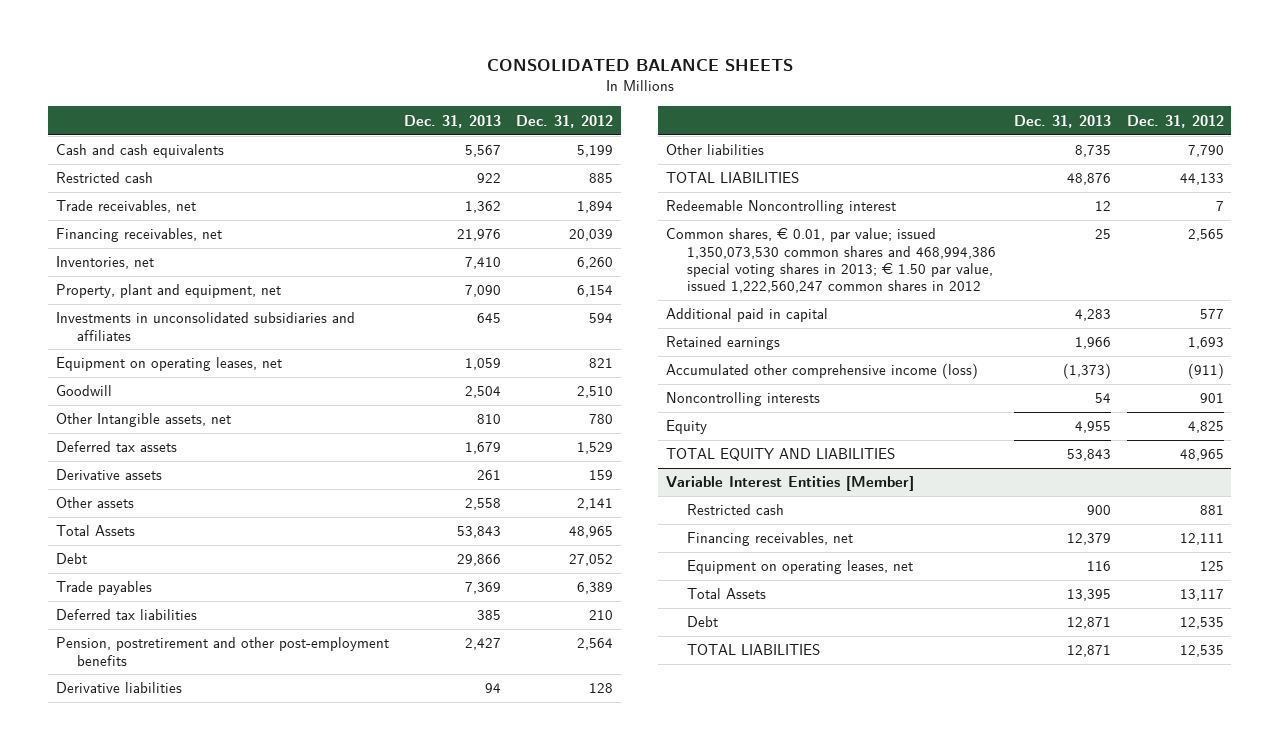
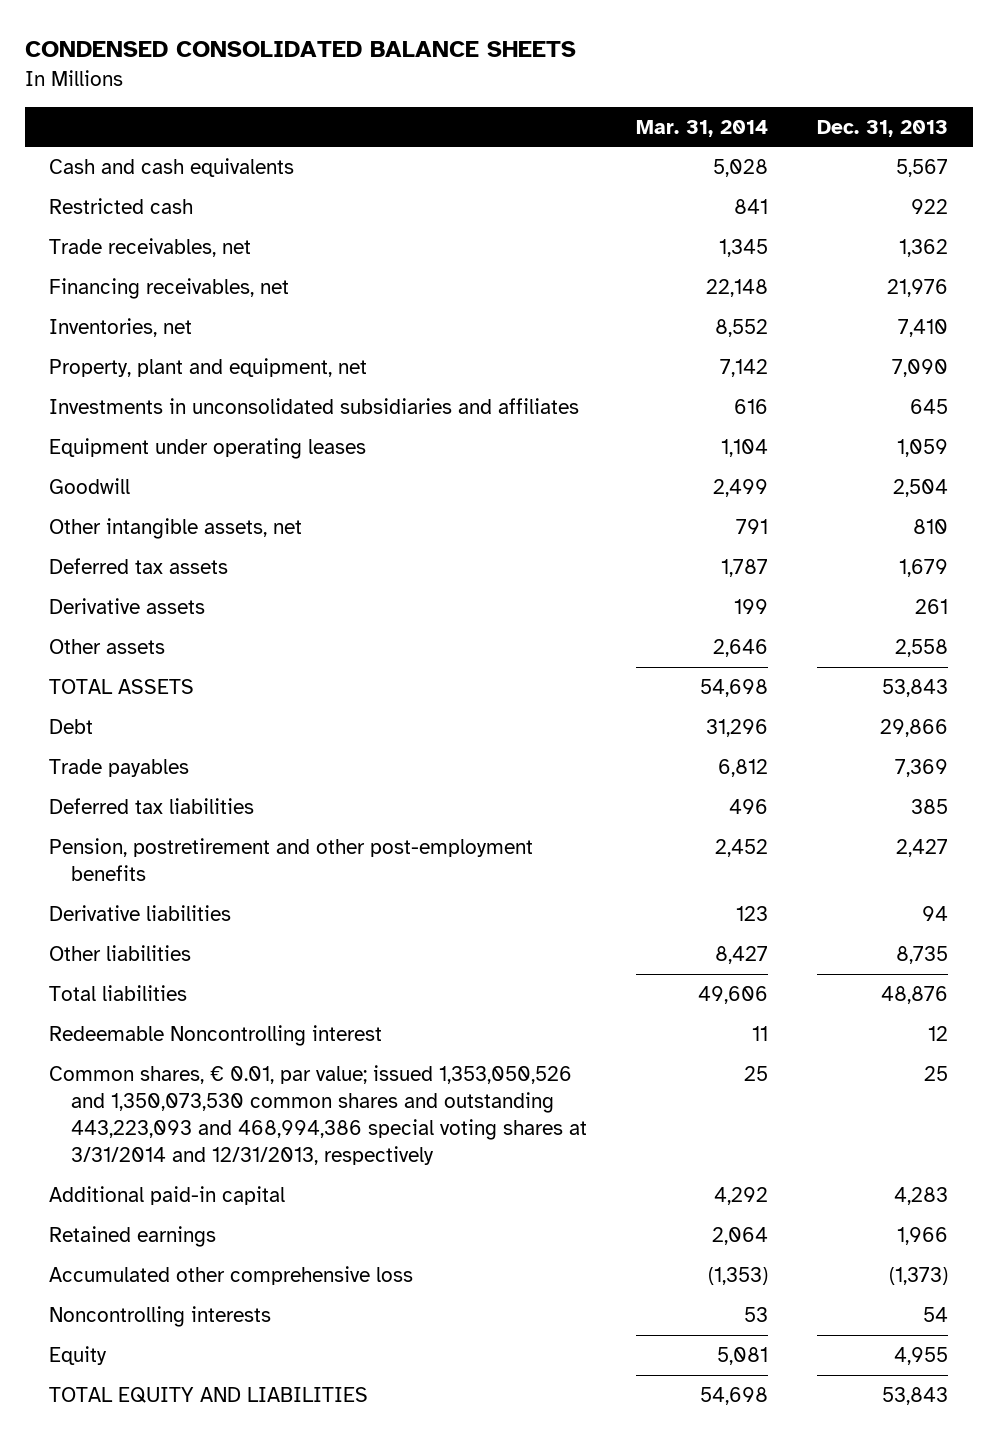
[486,59,793,72] CONSOLIDATED BALANCE SHEETS -> [24,41,576,58] CONDENSED CONSOLIDATED BALANCE SHEETS
[516,114,614,128] Dec. 31, 2012 -> none
none -> [636,119,769,137] Mar. 31, 2014
[55,357,282,372] Equipment on operating leases, net -> [49,438,367,460] Equipment under operating leases
[55,413,231,428] Other Intangible assets, net -> [49,518,303,540] Other intangible assets, net
[55,525,135,537] Total Assets -> [49,679,195,695] TOTAL ASSETS
[665,172,799,184] TOTAL LIABILITIES -> [49,985,188,1002] Total liabilities
[665,228,996,293] Common shares, € 0.01, par value; issued 1,350,073,530 common shares and 468,994,386 special voting shares in 2013; € 1.50 par value, issued 1,222,560,247 common shares in 2012 -> [49,1065,587,1166] Common shares, € 0.01, par value; issued 1,353,050,526 and 1,350,073,530 common shares and outstanding 443,223,093 and 468,994,386 special voting shares at 3/31/2014 and 12/31/2013, respectively
[665,308,828,323] Additional paid in capital -> [49,1186,286,1206] Additional paid-in capital
[665,363,978,380] Accumulated other comprehensive income (loss) -> [49,1266,414,1286] Accumulated other comprehensive loss
[665,476,914,492] Variable Interest Entities [Member] -> none
[686,504,784,516] Restricted cash -> none
[686,532,853,547] Financing receivables, net -> none
[686,560,913,575] Equipment on operating leases, net -> none
[686,588,766,600] Total Assets -> none
[686,616,718,628] Debt -> none
[686,644,820,656] TOTAL LIABILITIES -> none

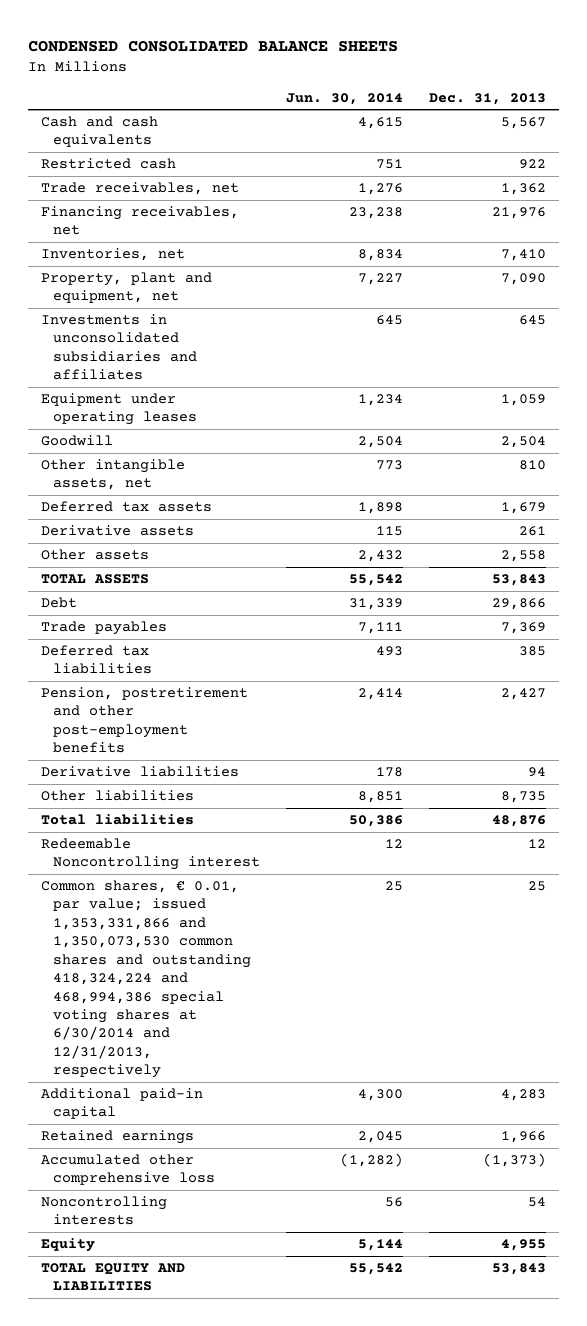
[636,119,769,137] Mar. 31, 2014 -> none
none -> [285,92,403,105] Jun. 30, 2014
[49,1065,587,1166] Common shares, € 0.01, par value; issued 1,353,050,526 and 1,350,073,530 common shares and outstanding 443,223,093 and 468,994,386 special voting shares at 3/31/2014 and 12/31/2013, respectively -> [40,880,251,1079] Common shares, € 0.01, par value; issued 1,353,331,866 and 1,350,073,530 common shares and outstanding 418,324,224 and 468,994,386 special voting shares at 6/30/2014 and 12/31/2013, respectively

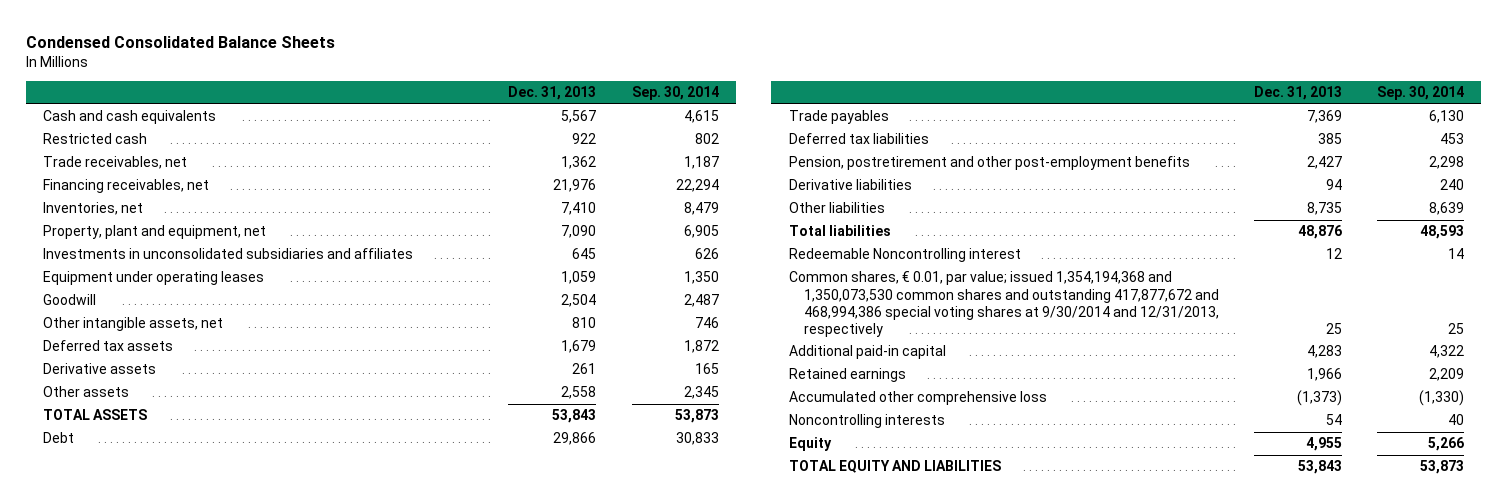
[27,39,398,52] CONDENSED CONSOLIDATED BALANCE SHEETS -> [25,35,335,48] Condensed Consolidated Balance Sheets
[285,92,403,105] Jun. 30, 2014 -> none
none -> [631,86,719,101] Sep. 30, 2014
[40,880,251,1079] Common shares, € 0.01, par value; issued 1,353,331,866 and 1,350,073,530 common shares and outstanding 418,324,224 and 468,994,386 special voting shares at 6/30/2014 and 12/31/2013, respectively -> [788,271,1219,337] Common shares, € 0.01, par value; issued 1,354,194,368 and 1,350,073,530 common shares and outstanding 417,877,672 and 468,994,386 special voting shares at 9/30/2014 and 12/31/2013, respectively

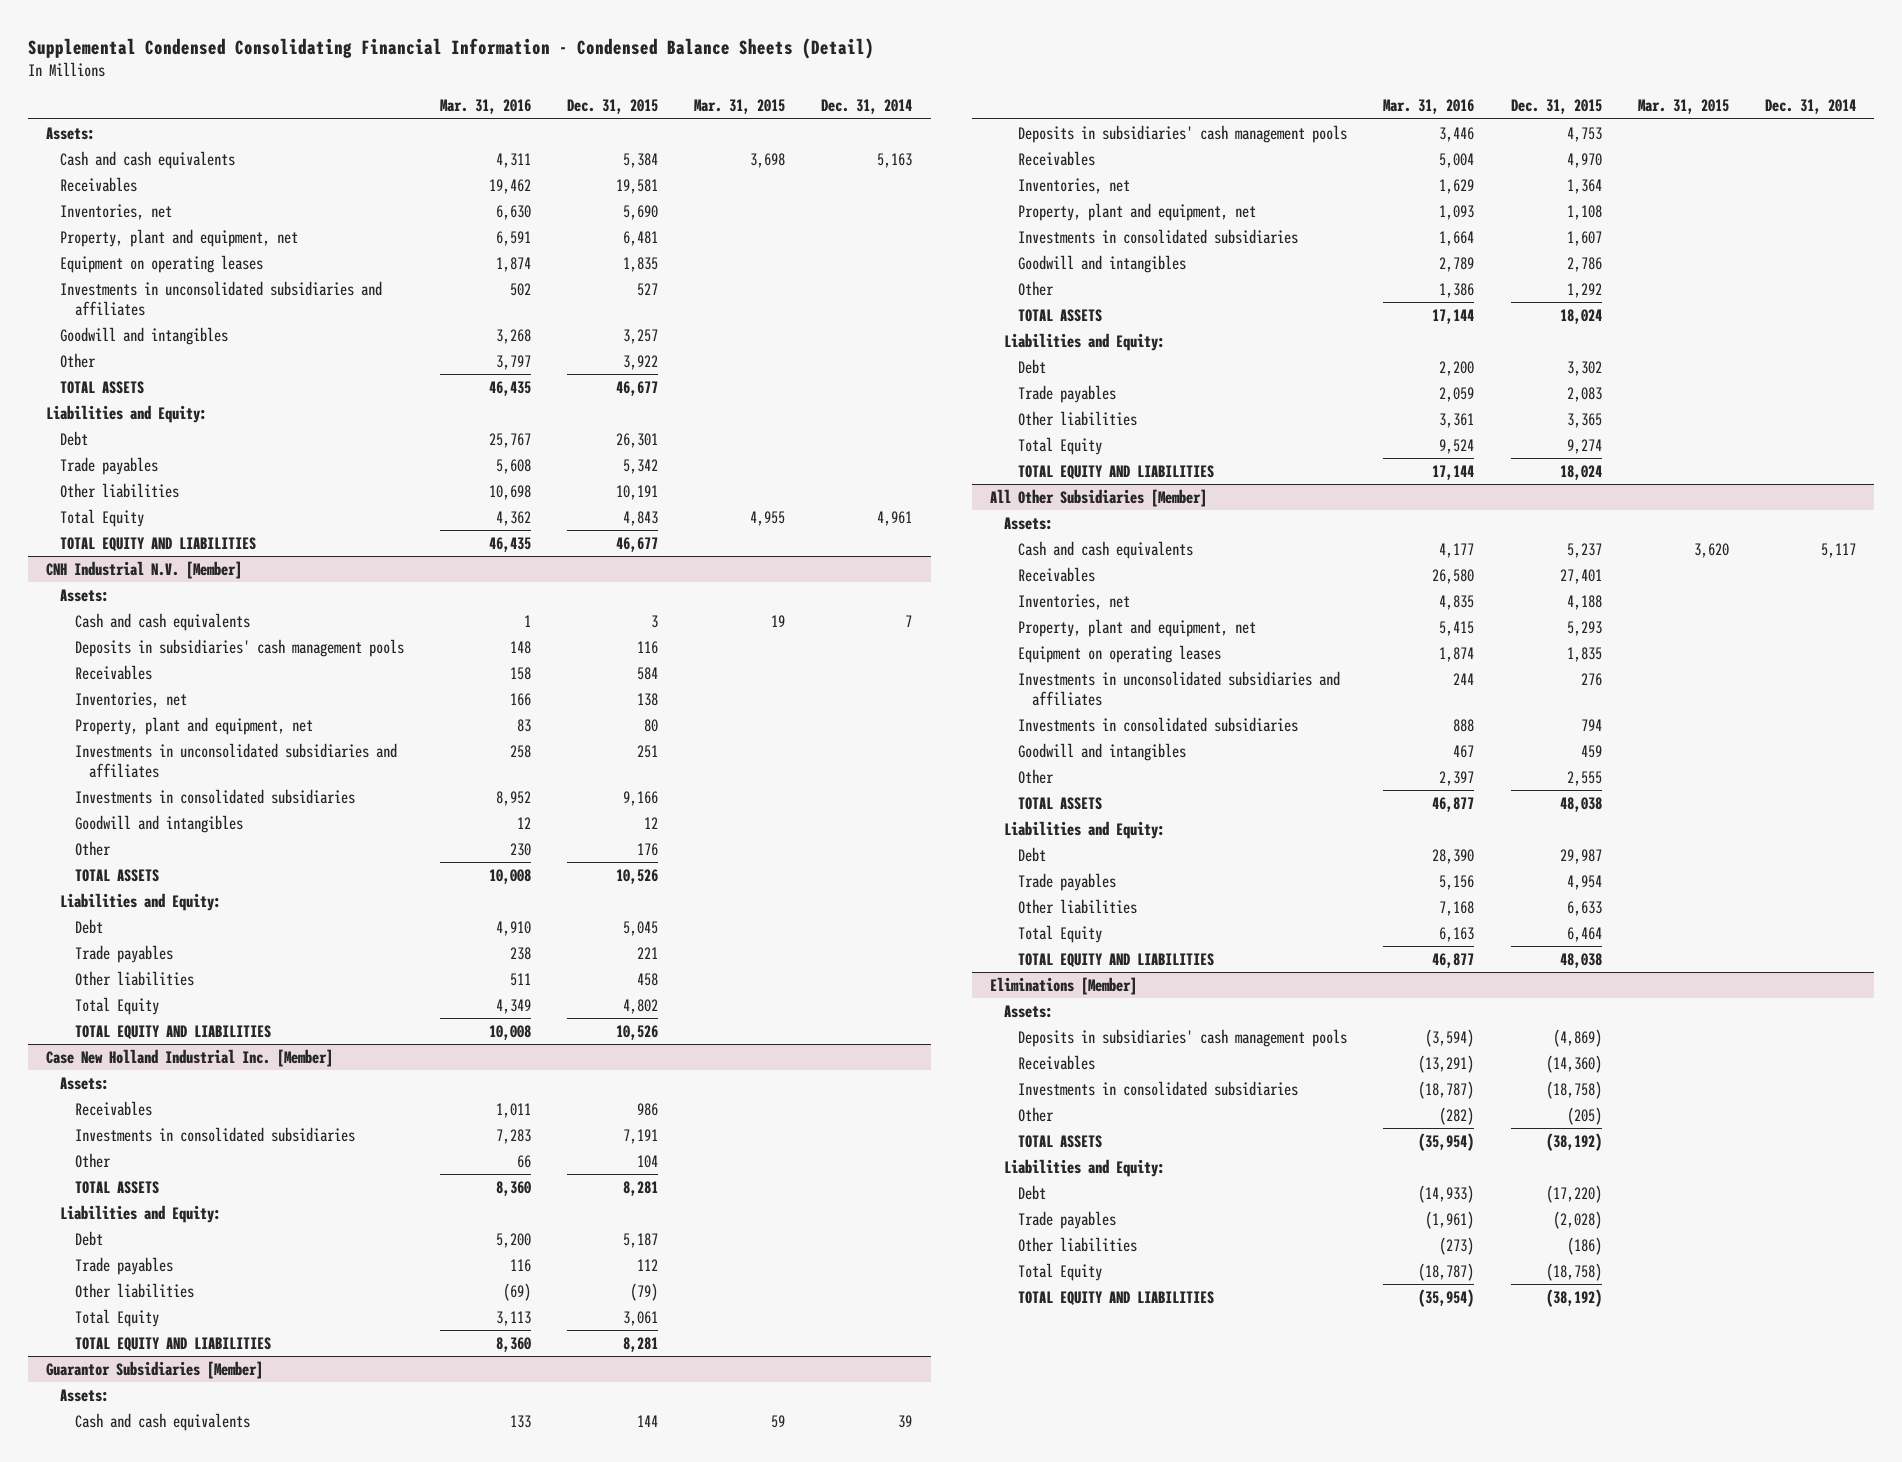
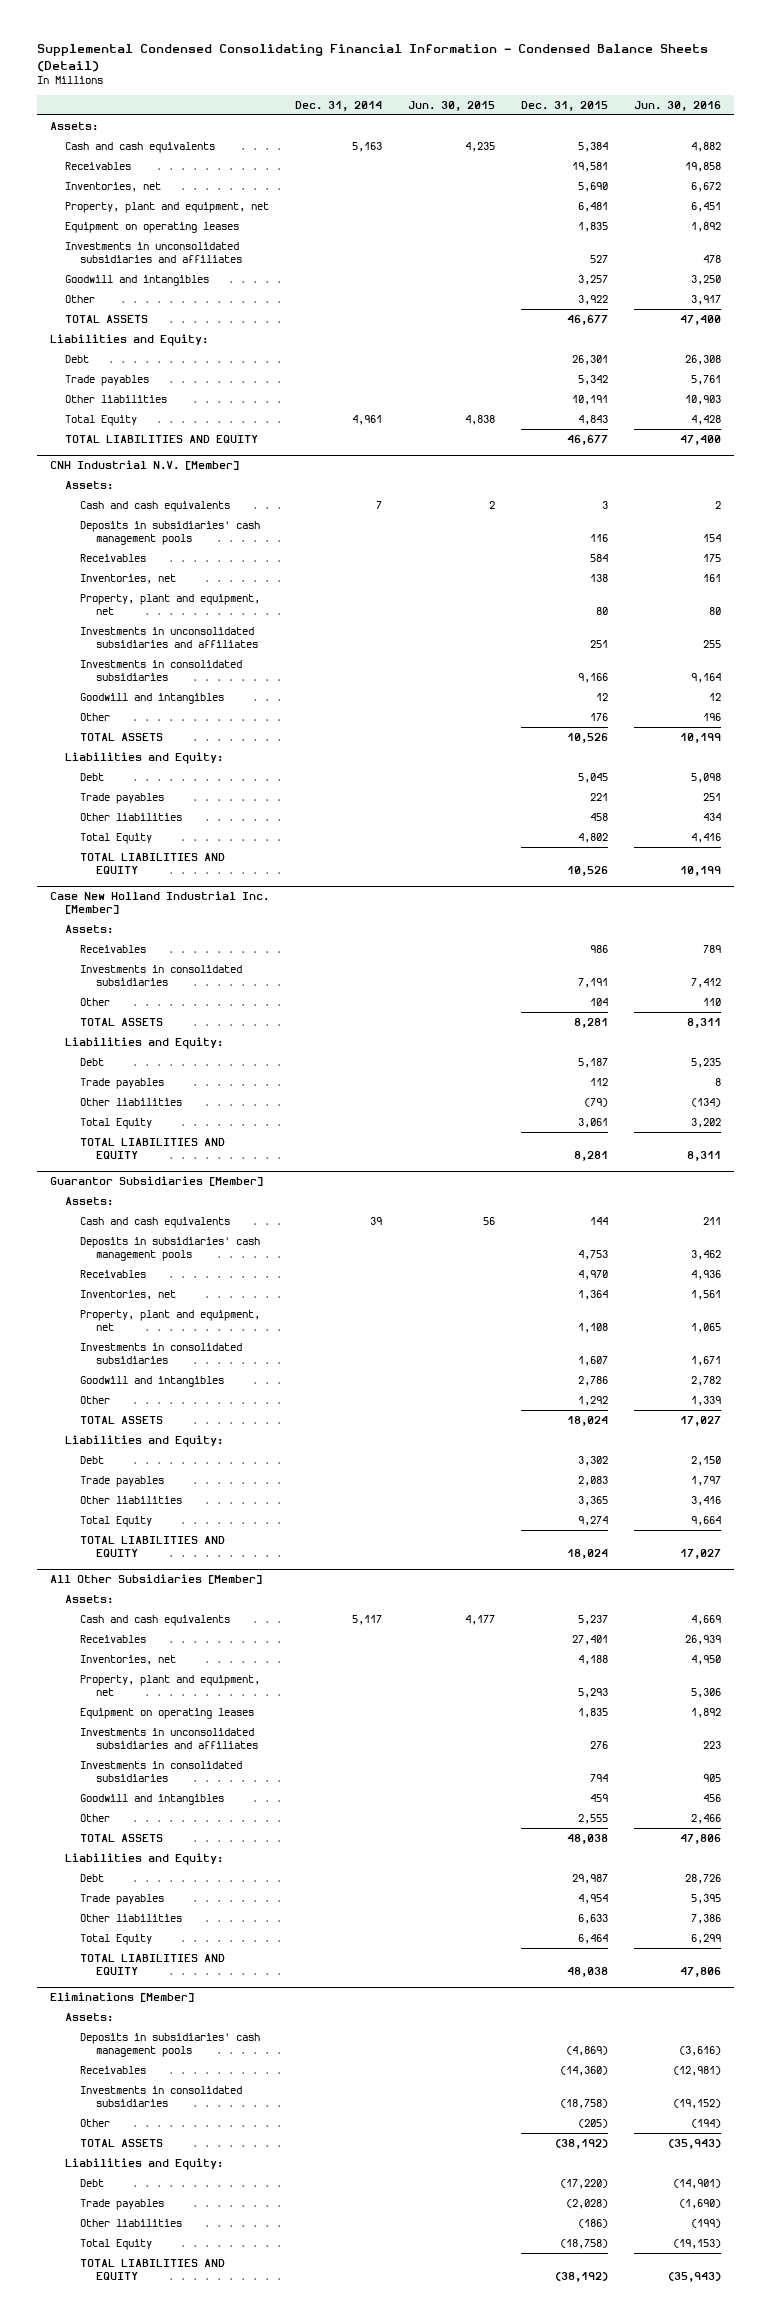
[439,99,531,115] Mar. 31, 2016 -> none
[694,99,786,115] Mar. 31, 2015 -> none
none -> [407,100,495,111] Jun. 30, 2015
none -> [633,100,721,111] Jun. 30, 2016
[60,536,257,551] TOTAL EQUITY AND LIABILITIES -> [65,435,259,444] TOTAL LIABILITIES AND EQUITY
[74,1024,271,1039] TOTAL EQUITY AND LIABILITIES -> [80,853,226,874] TOTAL LIABILITIES AND EQUITY
[74,1336,271,1351] TOTAL EQUITY AND LIABILITIES -> [80,1138,226,1159] TOTAL LIABILITIES AND EQUITY
[1018,464,1215,479] TOTAL EQUITY AND LIABILITIES -> [80,1536,226,1557] TOTAL LIABILITIES AND EQUITY
[1018,952,1215,967] TOTAL EQUITY AND LIABILITIES -> [80,1954,226,1975] TOTAL LIABILITIES AND EQUITY
[1018,1290,1215,1305] TOTAL EQUITY AND LIABILITIES -> [80,2259,226,2280] TOTAL LIABILITIES AND EQUITY

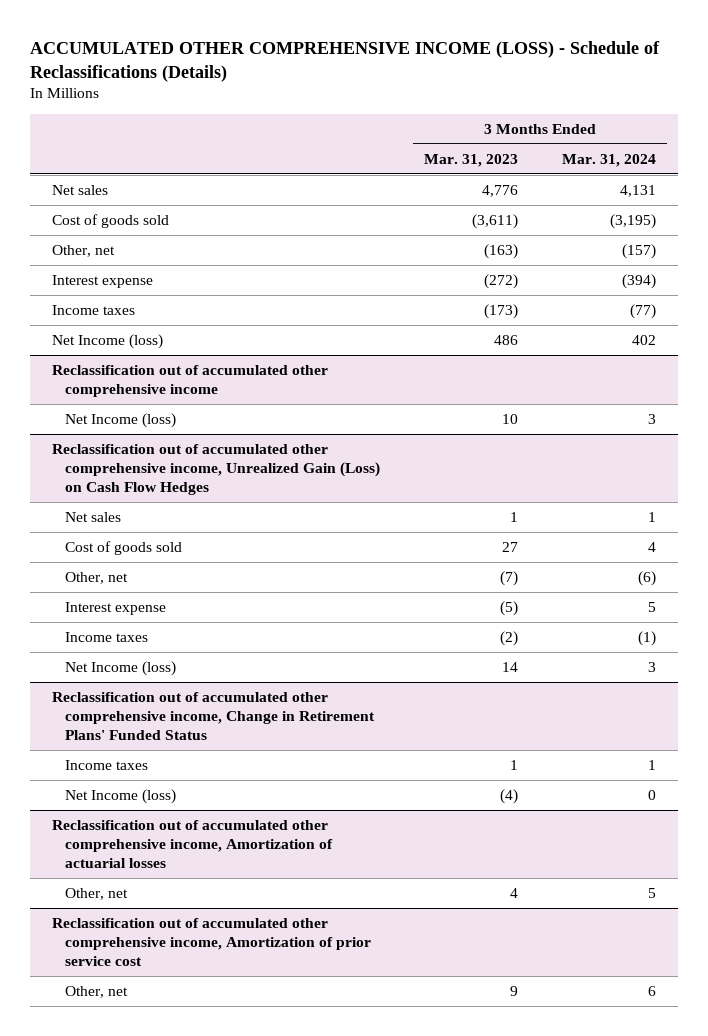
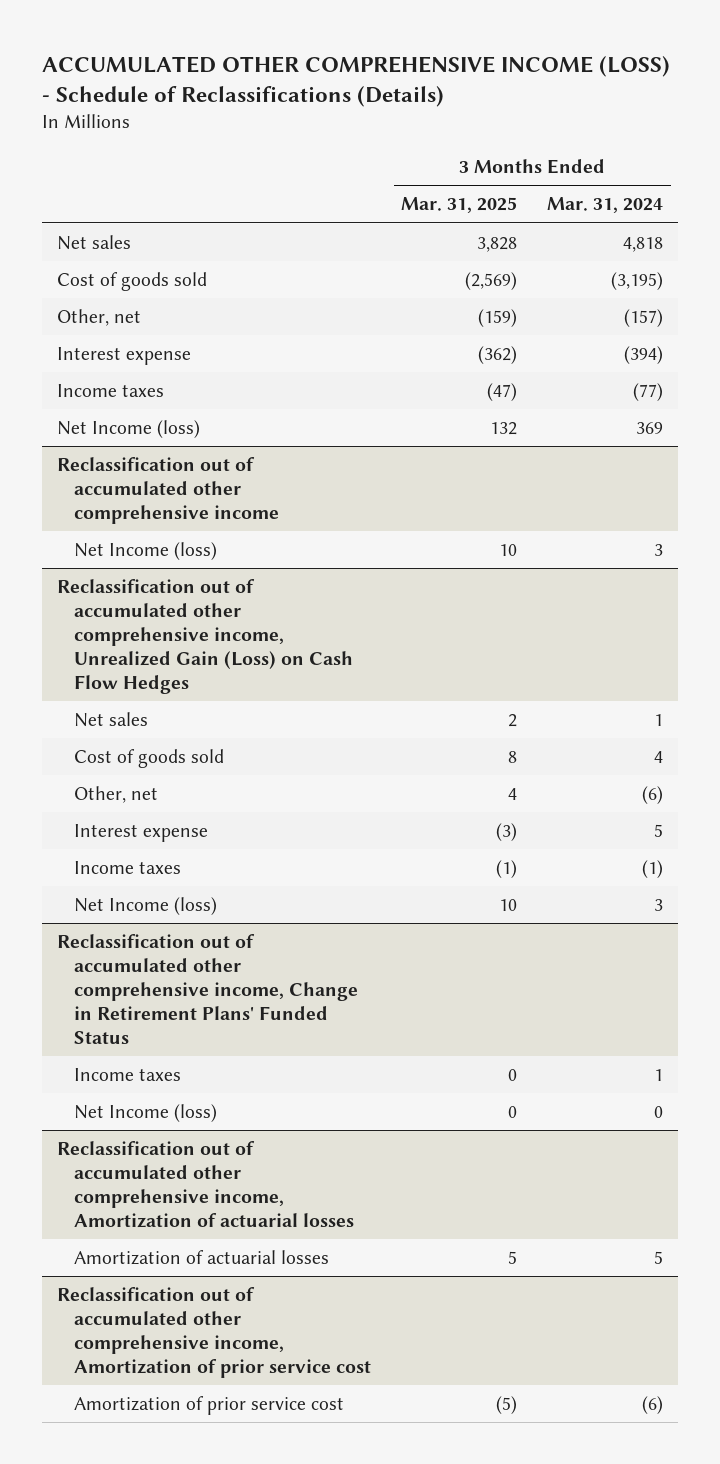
[423,153,518,167] Mar. 31, 2023 -> none
none -> [401,197,518,214] Mar. 31, 2025
[619,185,656,198] 4,131 -> [623,237,664,253] 4,818
[631,335,656,346] 402 -> [636,422,664,435] 369
[64,888,128,901] Other, net -> none
none -> [74,1250,330,1266] Amortization of actuarial losses
[64,986,128,999] Other, net -> none
none -> [74,1396,345,1416] Amortization of prior service cost

